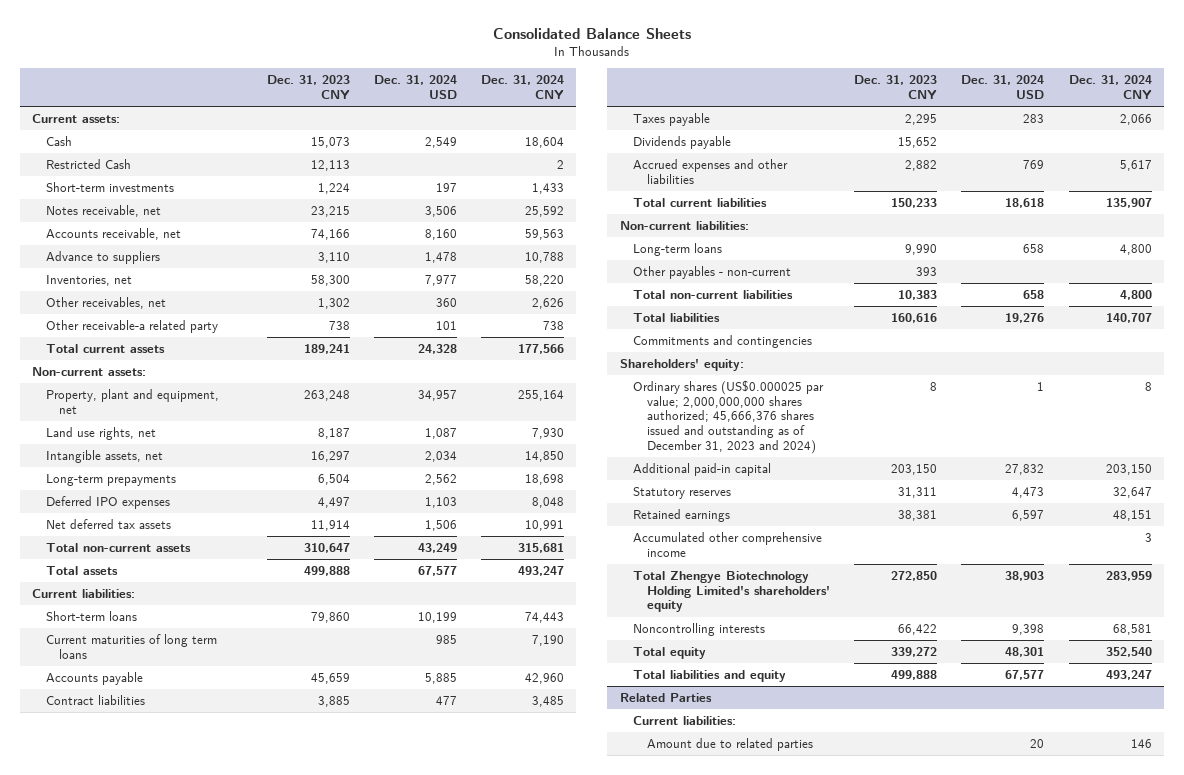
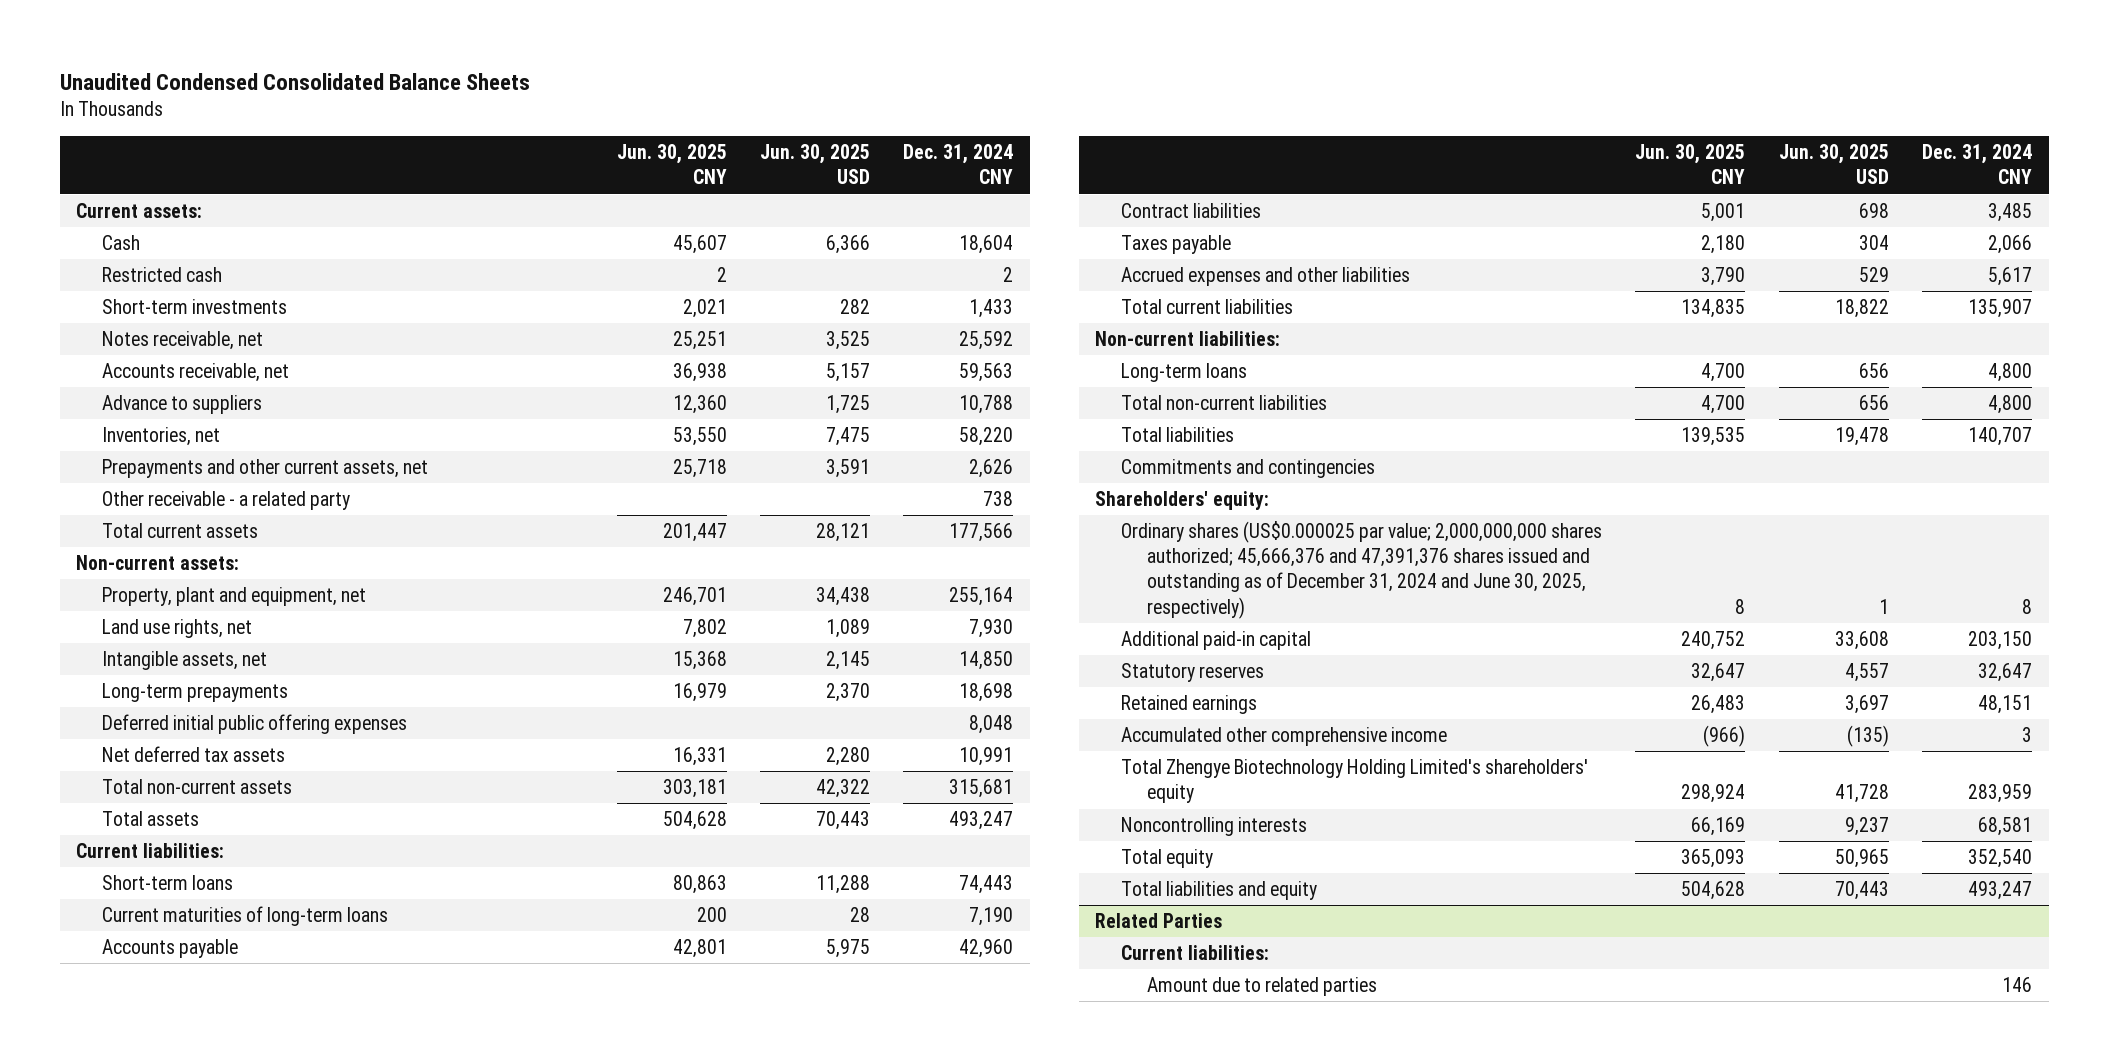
[492,28,691,40] Consolidated Balance Sheets -> [59,73,530,91] Unaudited Condensed Consolidated Balance Sheets
[266,75,350,99] Dec. 31, 2023 CNY -> none
[373,75,457,99] Dec. 31, 2024 USD -> none
none -> [616,144,727,185] Jun. 30, 2025 CNY
none -> [759,144,870,185] Jun. 30, 2025 USD
[45,158,131,169] Restricted Cash -> [102,267,223,283] Restricted cash
[45,296,166,309] Other receivables, net -> [102,459,429,479] Prepayments and other current assets, net
[45,319,218,333] Other receivable-a related party -> [102,491,351,511] Other receivable - a related party
[45,495,170,509] Deferred IPO expenses -> [102,714,408,735] Deferred initial public offering expenses
[45,633,217,659] Current maturities of long term loans -> [102,906,389,927] Current maturities of long-term loans
[633,135,732,149] Dividends payable -> none
[633,265,792,279] Other payables - non-current -> none
[633,379,825,455] Ordinary shares (US$0.000025 par value; 2,000,000,000 shares authorized; 45,666,376 shares issued and outstanding as of December 31, 2023 and 2024) -> [1121,521,1603,619] Ordinary shares (US$0.000025 par value; 2,000,000,000 shares authorized; 45,666,376 and 47,391,376 shares issued and outstanding as of December 31, 2024 and June 30, 2025, respectively)

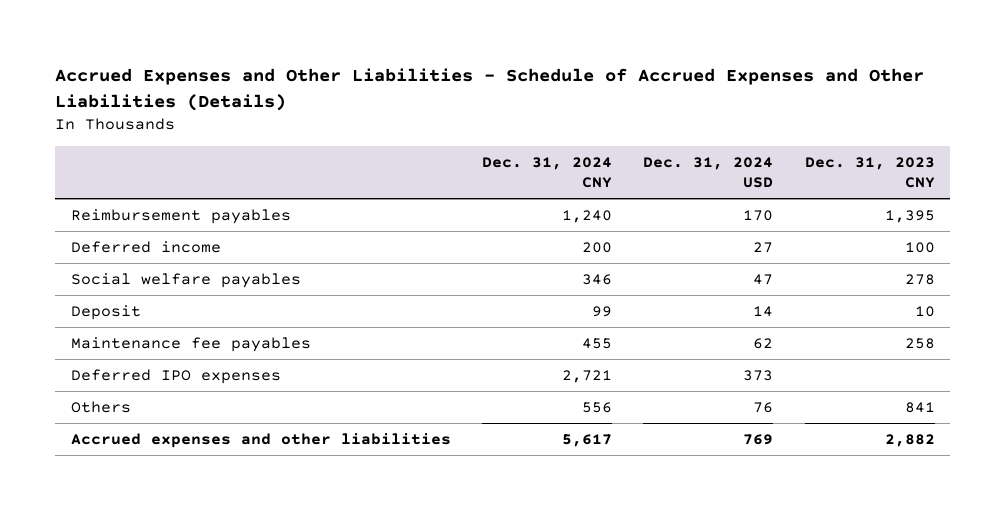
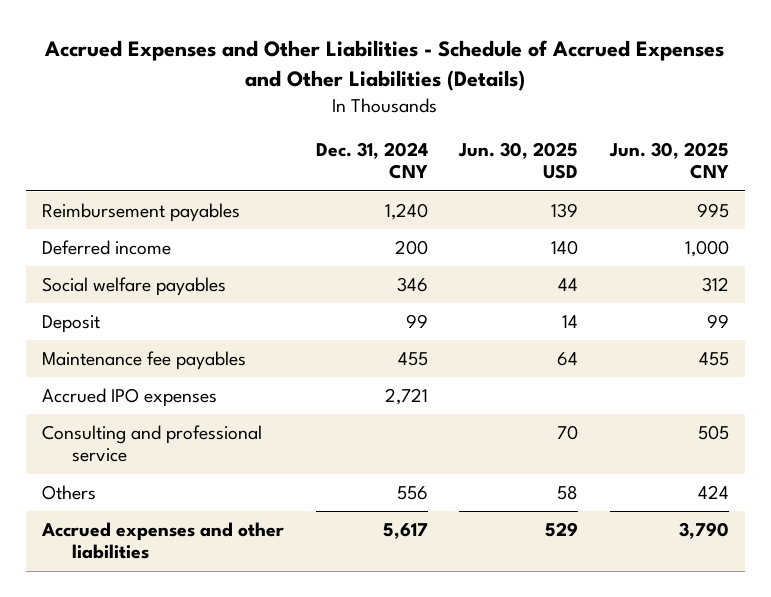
[643,156,774,188] Dec. 31, 2024 USD -> none
[804,156,935,188] Dec. 31, 2023 CNY -> none
none -> [458,141,579,180] Jun. 30, 2025 USD
none -> [608,141,729,180] Jun. 30, 2025 CNY
[71,369,282,385] Deferred IPO expenses -> [41,387,217,407] Accrued IPO expenses
none -> [41,424,262,463] Consulting and professional service

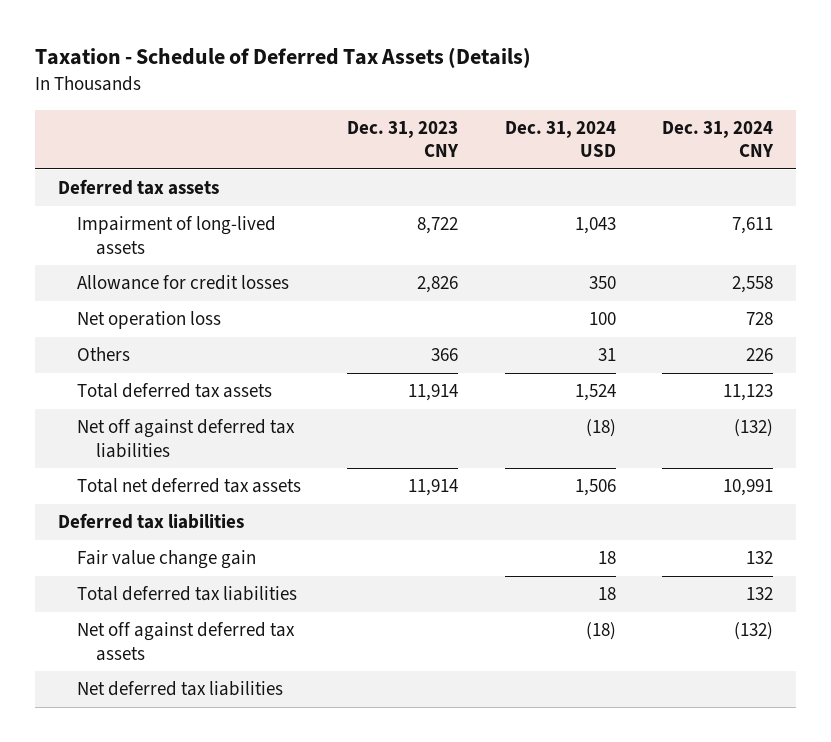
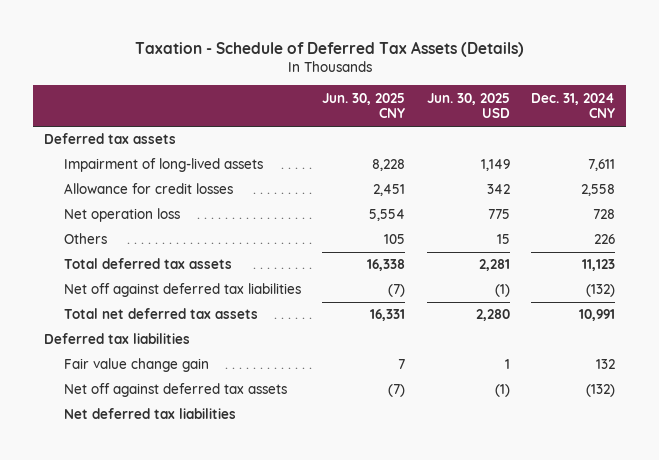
[347,120,460,158] Dec. 31, 2023 CNY -> none
[504,120,616,158] Dec. 31, 2024 USD -> none
none -> [322,92,406,119] Jun. 30, 2025 CNY
none -> [426,92,510,119] Jun. 30, 2025 USD
[76,586,297,602] Total deferred tax liabilities -> none

